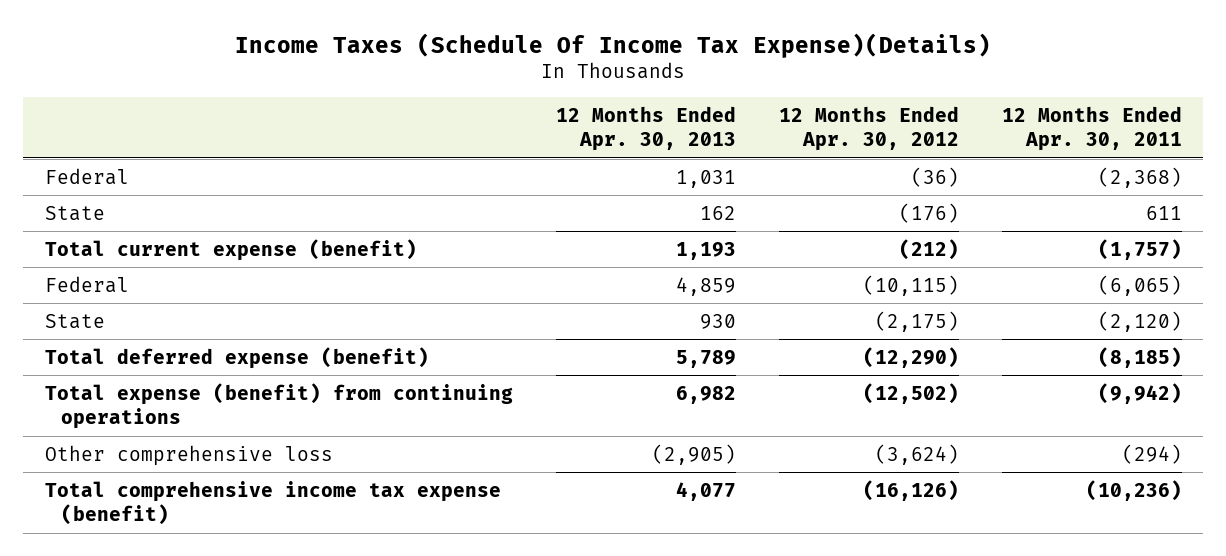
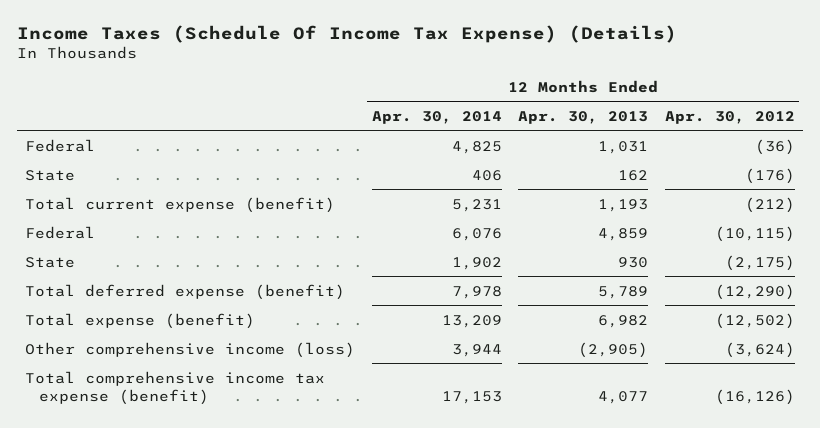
[235,32,992,58] Income Taxes (Schedule Of Income Tax Expense)(Details) -> [16,24,677,43] Income Taxes (Schedule Of Income Tax Expense) (Details)
[1001,105,1182,152] 12 Months Ended Apr. 30, 2011 -> none
none -> [371,110,502,124] Apr. 30, 2014
[44,382,513,430] Total expense (benefit) from continuing operations -> [24,312,255,329] Total expense (benefit)
[44,444,333,466] Other comprehensive loss -> [24,341,355,358] Other comprehensive income (loss)

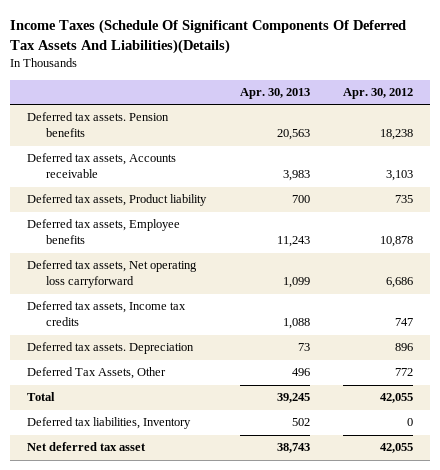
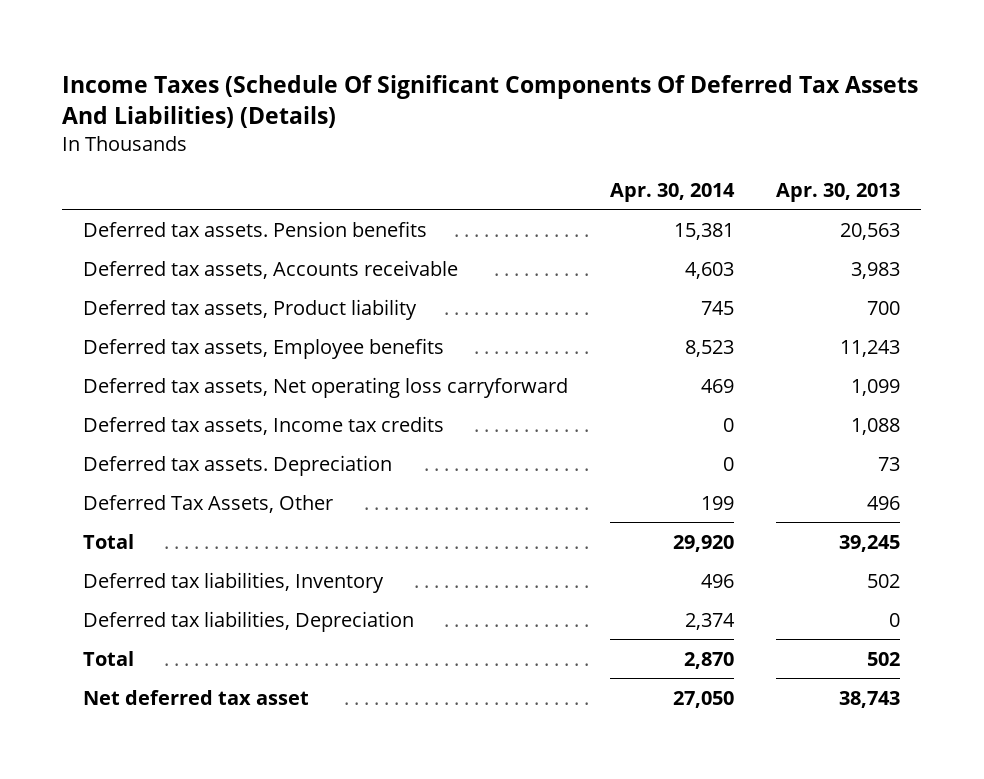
[10,19,407,54] Income Taxes (Schedule Of Significant Components Of Deferred Tax Assets And Liabilities)(Details) -> [62,75,919,128] Income Taxes (Schedule Of Significant Components Of Deferred Tax Assets And Liabilities) (Details)
[342,88,413,100] Apr. 30, 2012 -> none
none -> [610,182,736,202] Apr. 30, 2014
none -> [83,610,415,632] Deferred tax liabilities, Depreciation
none -> [83,650,135,666] Total

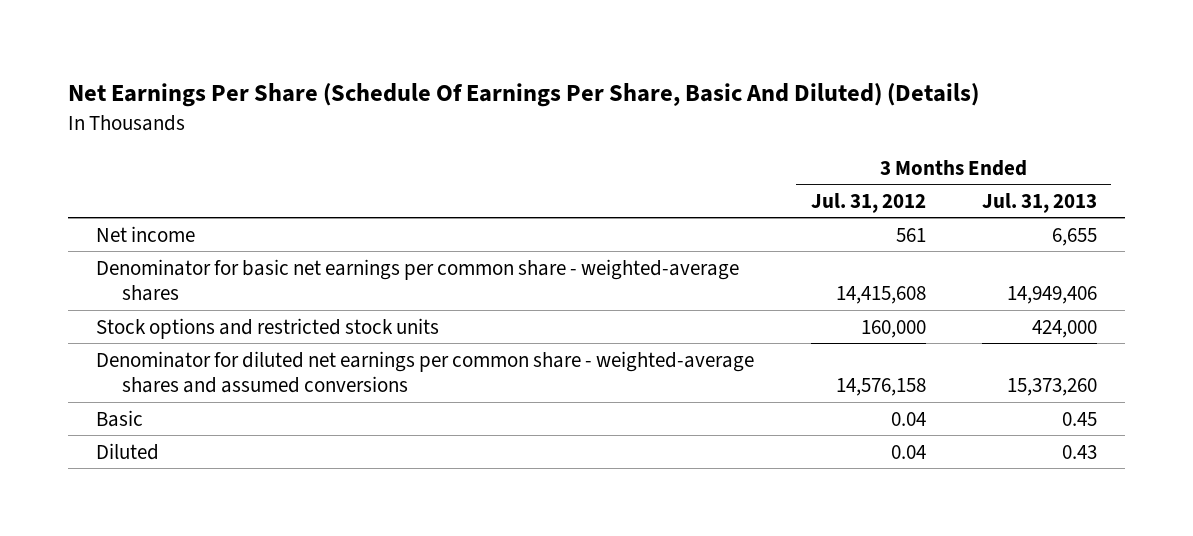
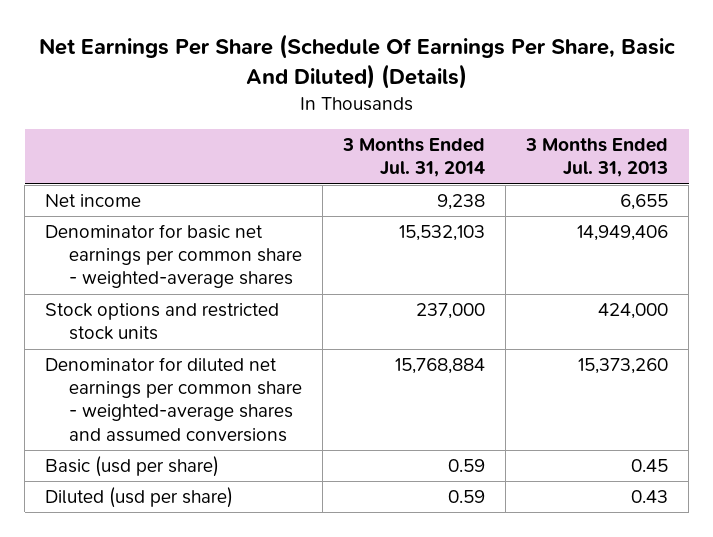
[810,192,926,213] Jul. 31, 2012 -> none
none -> [342,138,486,178] 3 Months Ended Jul. 31, 2014
[96,409,144,427] Basic -> [44,456,219,478] Basic (usd per share)
[96,442,160,460] Diluted -> [44,487,233,509] Diluted (usd per share)

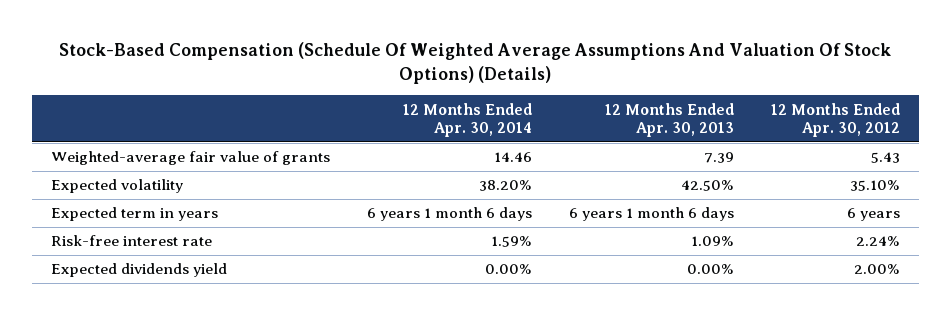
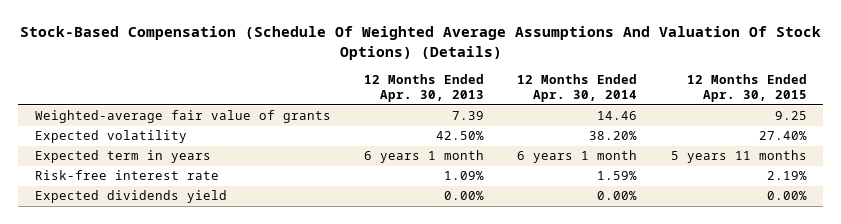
[770,102,900,137] 12 Months Ended Apr. 30, 2012 -> none
none -> [686,73,807,103] 12 Months Ended Apr. 30, 2015
[366,207,532,222] 6 years 1 month 6 days -> [517,150,638,164] 6 years 1 month
[568,207,734,222] 6 years 1 month 6 days -> [363,150,484,164] 6 years 1 month

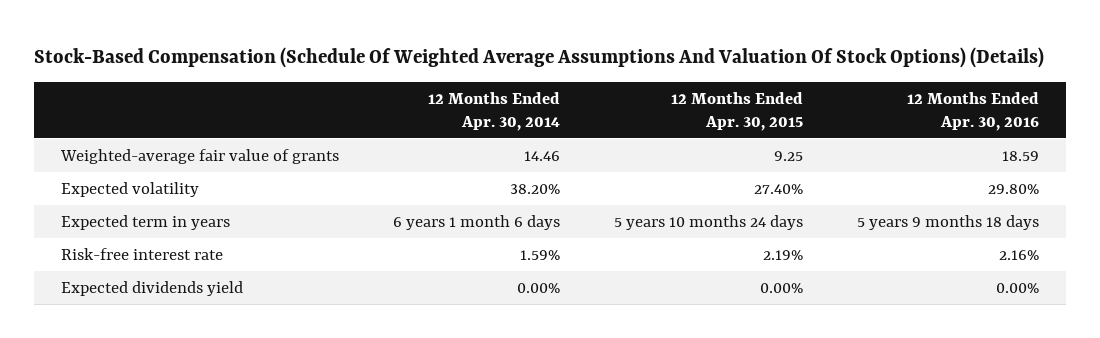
[363,73,484,103] 12 Months Ended Apr. 30, 2013 -> none
none -> [906,92,1039,131] 12 Months Ended Apr. 30, 2016
[517,150,638,164] 6 years 1 month -> [392,214,560,230] 6 years 1 month 6 days
[670,150,807,164] 5 years 11 months -> [613,214,803,230] 5 years 10 months 24 days

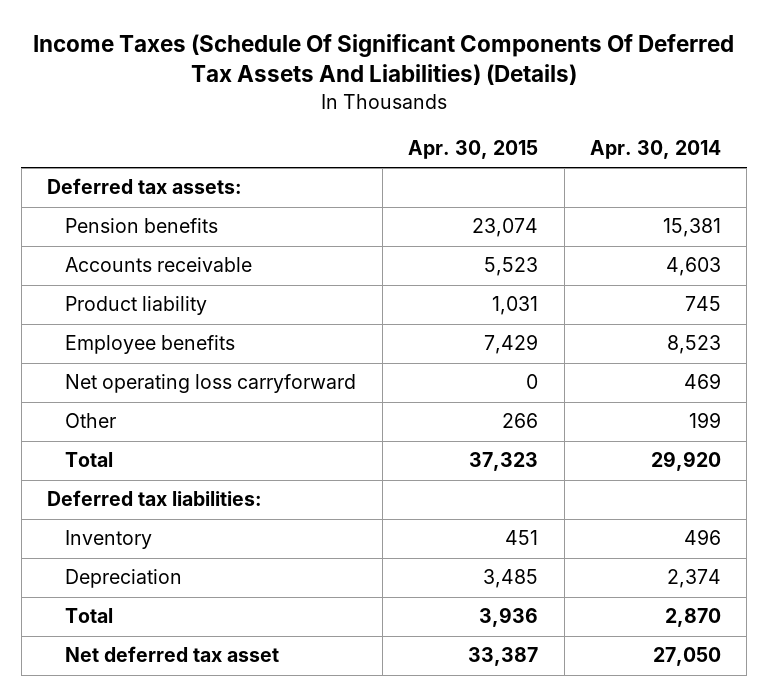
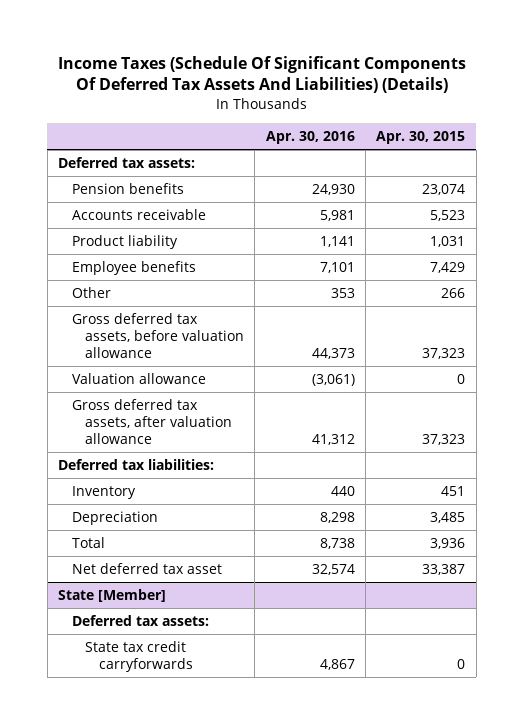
[589,140,721,160] Apr. 30, 2014 -> none
none -> [265,130,355,144] Apr. 30, 2016
[65,374,357,394] Net operating loss carryforward -> none
[65,452,114,468] Total -> [71,312,245,358] Gross deferred tax assets, before valuation allowance
none -> [71,372,206,384] Valuation allowance
none -> [71,398,233,444] Gross deferred tax assets, after valuation allowance
none -> [58,588,167,602] State [Member]
none -> [71,614,209,626] Deferred tax assets:
none -> [85,640,193,672] State tax credit carryforwards

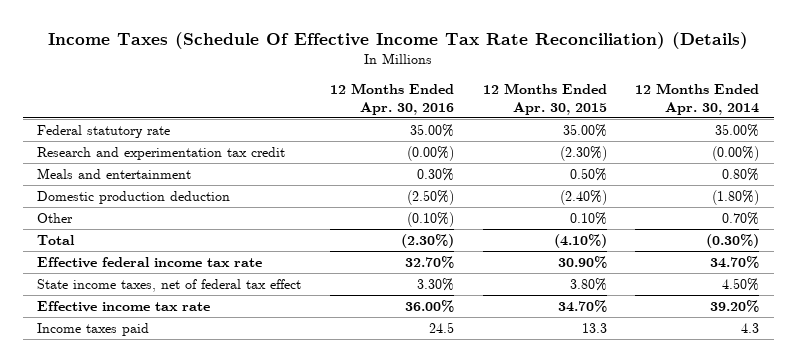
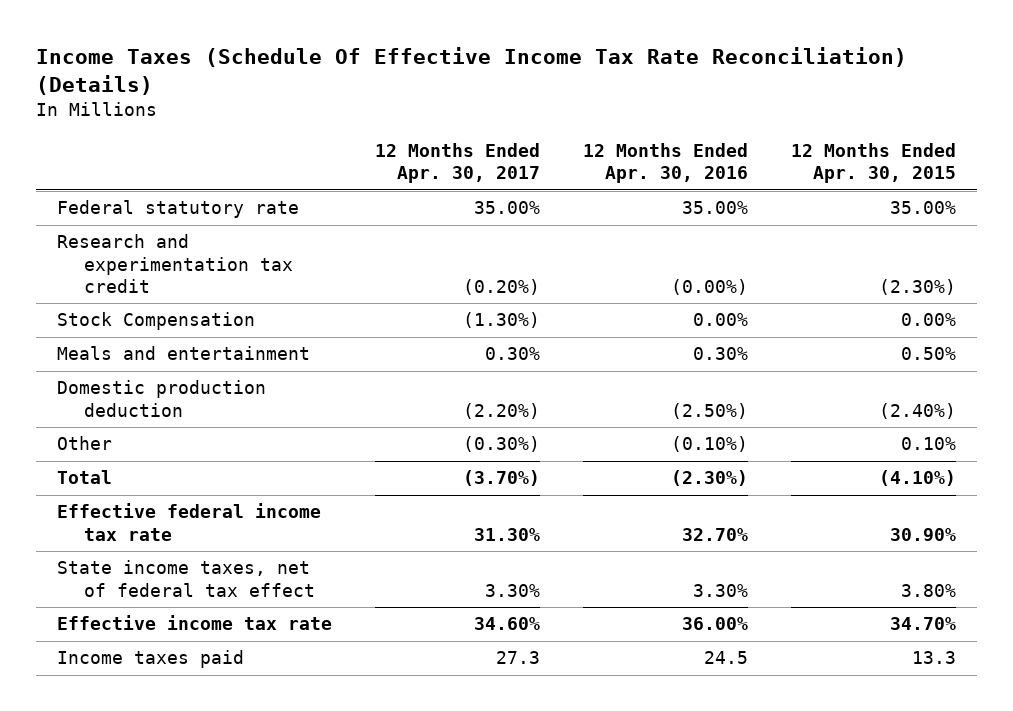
[635,82,760,115] 12 Months Ended Apr. 30, 2014 -> none
none -> [375,142,541,184] 12 Months Ended Apr. 30, 2017
none -> [57,312,256,331] Stock Compensation

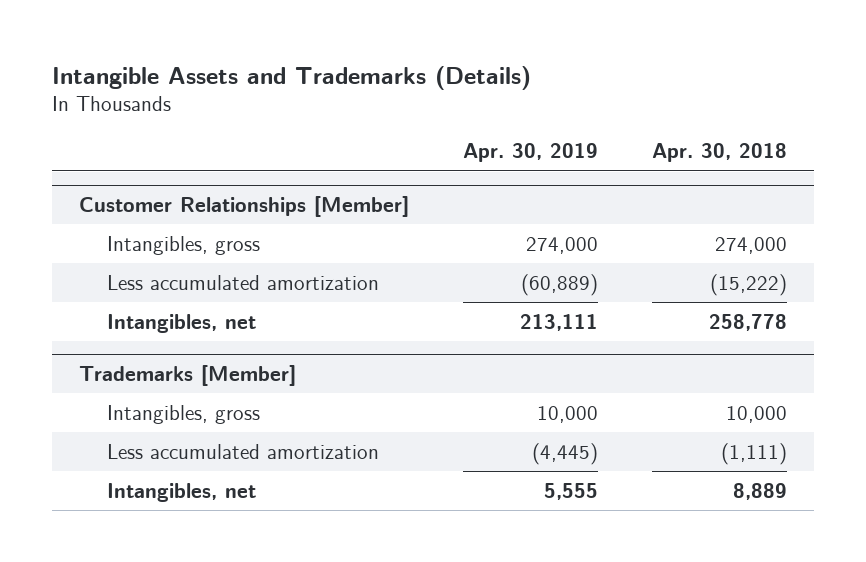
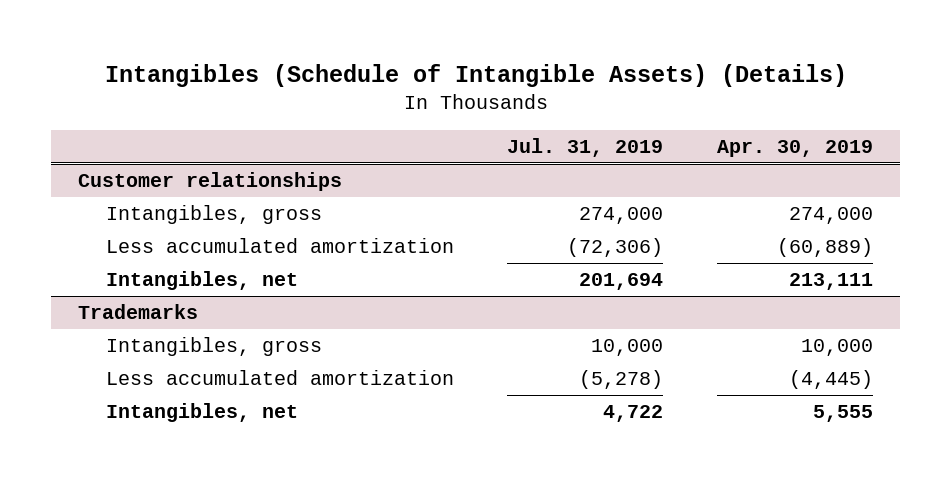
[52,65,532,90] Intangible Assets and Trademarks (Details) -> [104,64,847,88] Intangibles (Schedule of Intangible Assets) (Details)
[652,143,788,163] Apr. 30, 2018 -> none
none -> [507,137,664,157] Jul. 31, 2019
[79,195,410,217] Customer Relationships [Member] -> [77,172,342,192] Customer relationships
[79,364,297,386] Trademarks [Member] -> [77,304,198,320] Trademarks

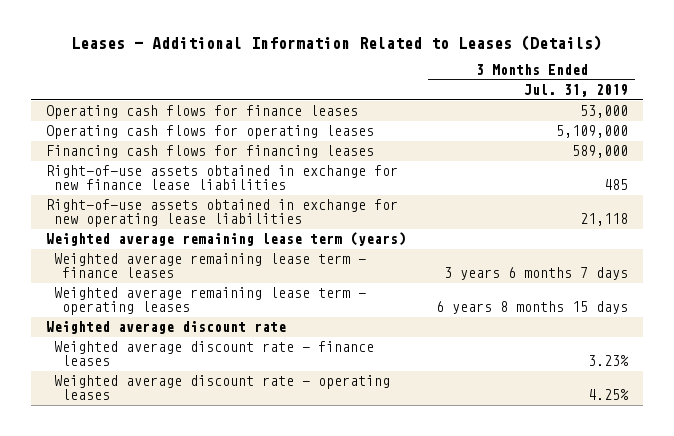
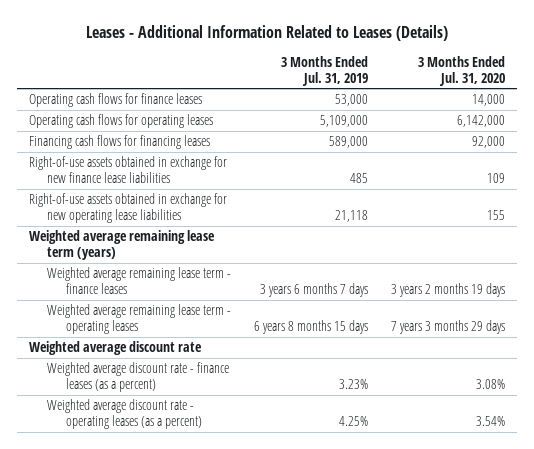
none -> [418,55,506,86] 3 Months Ended Jul. 31, 2020
[54,341,375,367] Weighted average discount rate - finance leases -> [47,362,230,393] Weighted average discount rate - finance leases (as a percent)
[54,375,391,401] Weighted average discount rate - operating leases -> [47,399,202,430] Weighted average discount rate - operating leases (as a percent)

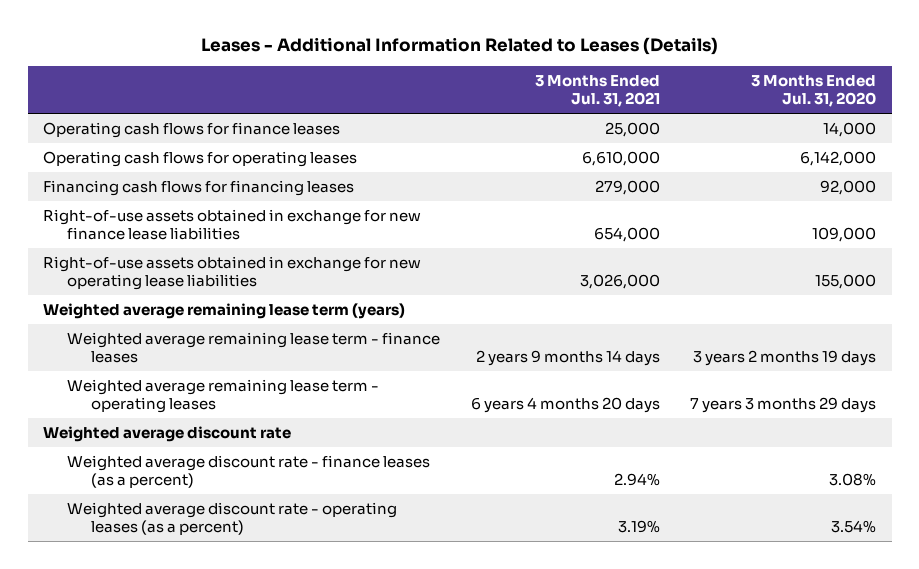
[281,55,369,86] 3 Months Ended Jul. 31, 2019 -> none
none -> [534,74,660,108] 3 Months Ended Jul. 31, 2021
[487,173,506,184] 109 -> [812,227,877,243] 109,000
[487,210,506,221] 155 -> [815,274,877,290] 155,000

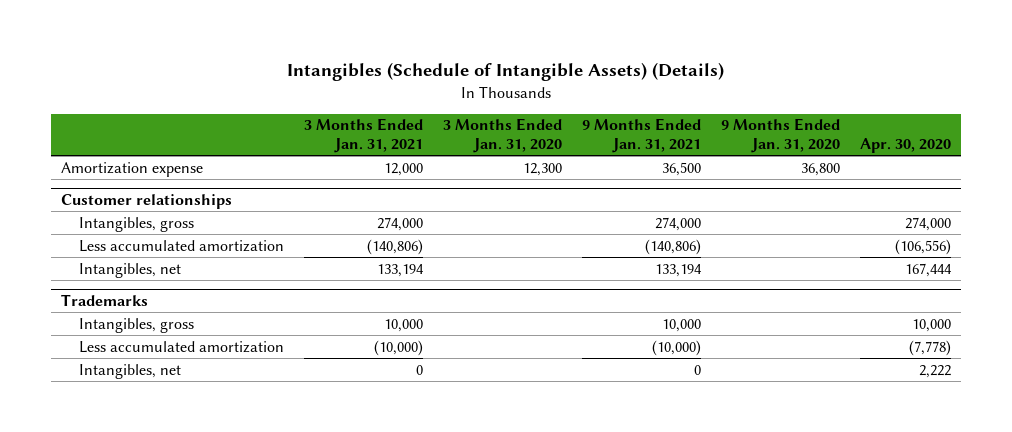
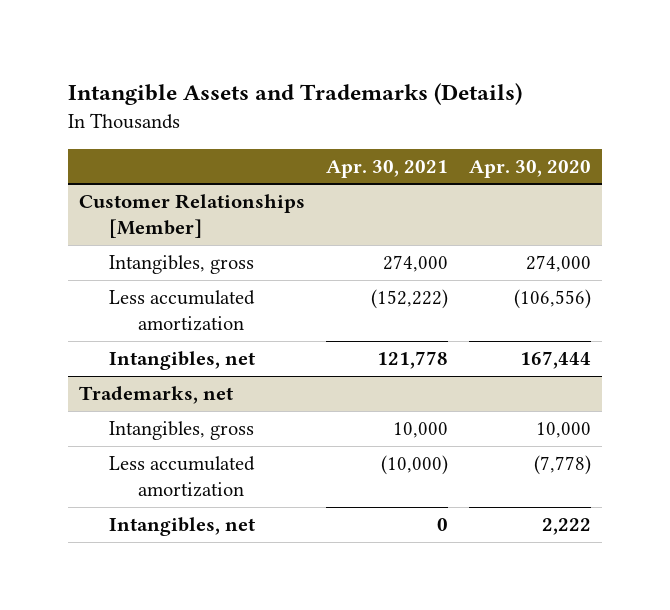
[286,61,724,81] Intangibles (Schedule of Intangible Assets) (Details) -> [68,83,523,106] Intangible Assets and Trademarks (Details)
[303,118,423,154] 3 Months Ended Jan. 31, 2021 -> none
[442,118,562,154] 3 Months Ended Jan. 31, 2020 -> none
[582,118,702,154] 9 Months Ended Jan. 31, 2021 -> none
[721,118,841,154] 9 Months Ended Jan. 31, 2020 -> none
none -> [326,159,449,178] Apr. 30, 2021
[60,161,203,177] Amortization expense -> none
[60,194,232,210] Customer relationships -> [79,194,306,239] Customer Relationships [Member]
[60,294,148,307] Trademarks -> [79,386,234,405] Trademarks, net

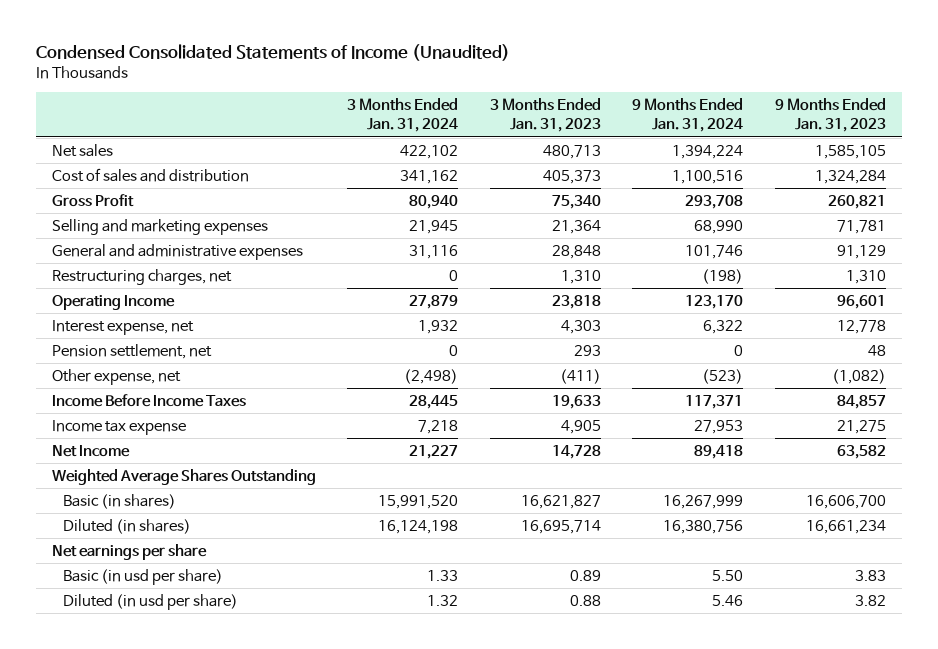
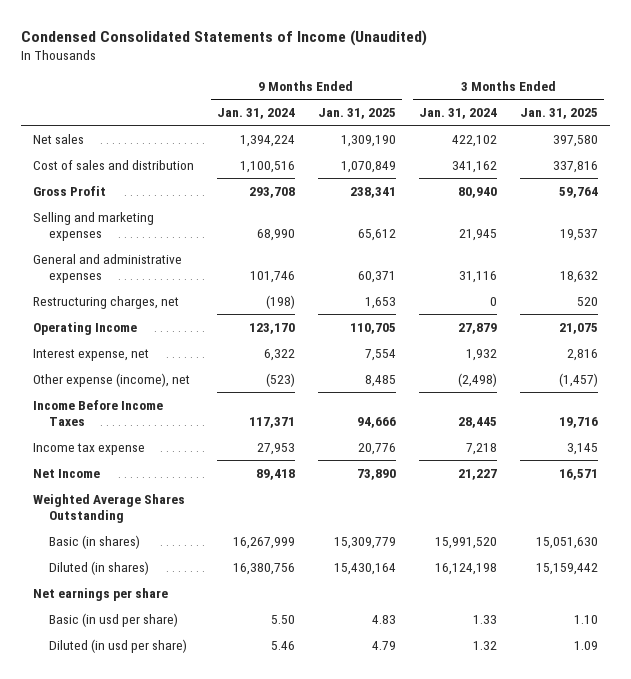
[489,98,601,133] 3 Months Ended Jan. 31, 2023 -> none
[775,98,887,133] 9 Months Ended Jan. 31, 2023 -> none
none -> [318,107,397,119] Jan. 31, 2025
none -> [520,107,599,119] Jan. 31, 2025
[51,343,212,359] Pension settlement, net -> none
[51,368,181,385] Other expense, net -> [32,372,190,387] Other expense (income), net

